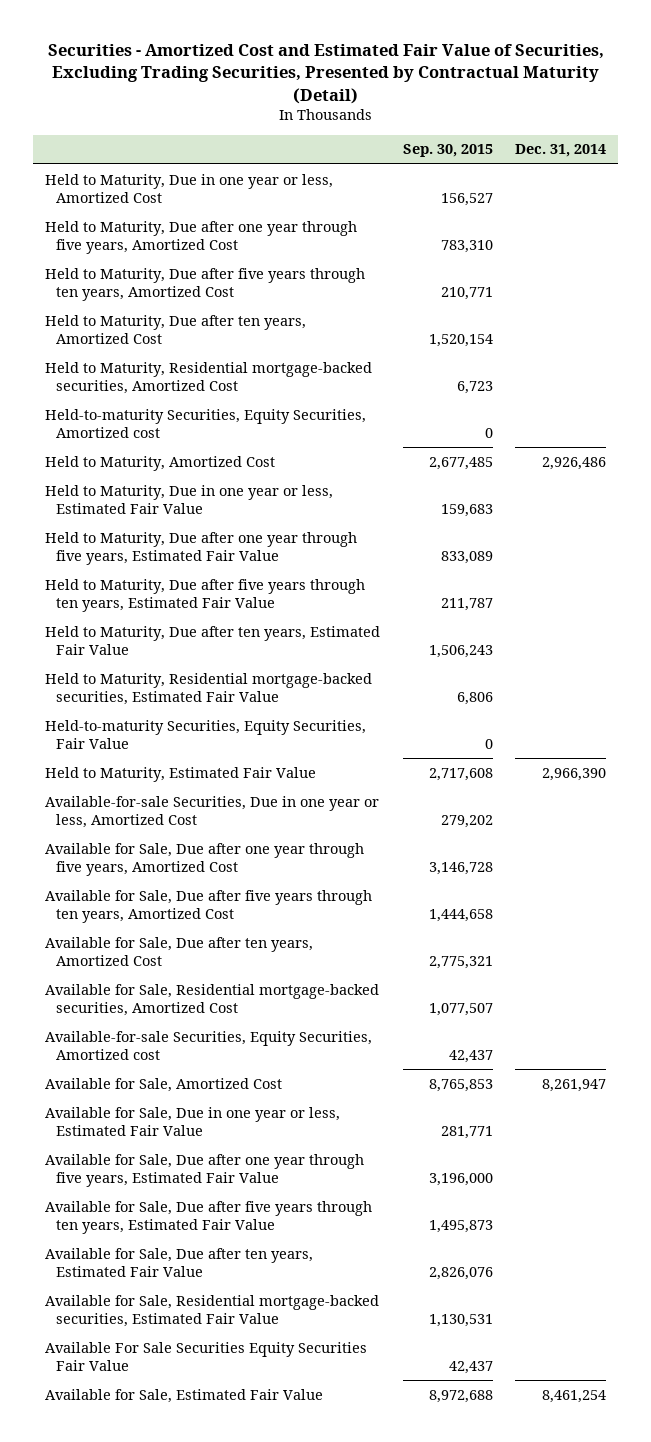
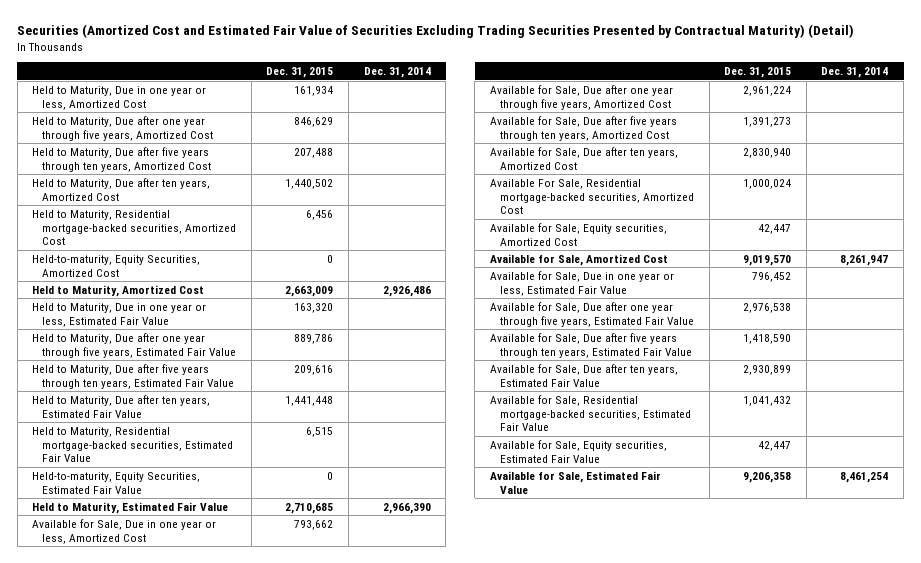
[47,43,604,104] Securities - Amortized Cost and Estimated Fair Value of Securities, Excluding Trading Securities, Presented by Contractual Maturity (Detail) -> [17,24,855,39] Securities (Amortized Cost and Estimated Fair Value of Securities Excluding Trading Securities Presented by Contractual Maturity) (Detail)
[402,144,493,158] Sep. 30, 2015 -> none
none -> [266,67,334,79] Dec. 31, 2015
[44,408,366,438] Held-to-maturity Securities, Equity Securities, Amortized cost -> [32,254,201,277] Held-to-maturity, Equity Securities, Amortized Cost
[44,719,366,749] Held-to-maturity Securities, Equity Securities, Fair Value -> [32,471,201,494] Held-to-maturity, Equity Securities, Estimated Fair Value
[44,795,379,828] Available-for-sale Securities, Due in one year or less, Amortized Cost -> [32,518,217,544] Available for Sale, Due in one year or less, Amortized Cost
[44,983,379,1016] Available for Sale, Residential mortgage-backed securities, Amortized Cost -> [489,178,694,215] Available For Sale, Residential mortgage-backed securities, Amortized Cost
[44,1030,372,1060] Available-for-sale Securities, Equity Securities, Amortized cost -> [489,222,667,246] Available for Sale, Equity securities, Amortized Cost
[44,1341,367,1371] Available For Sale Securities Equity Securities Fair Value -> [489,439,667,463] Available for Sale, Equity securities, Estimated Fair Value

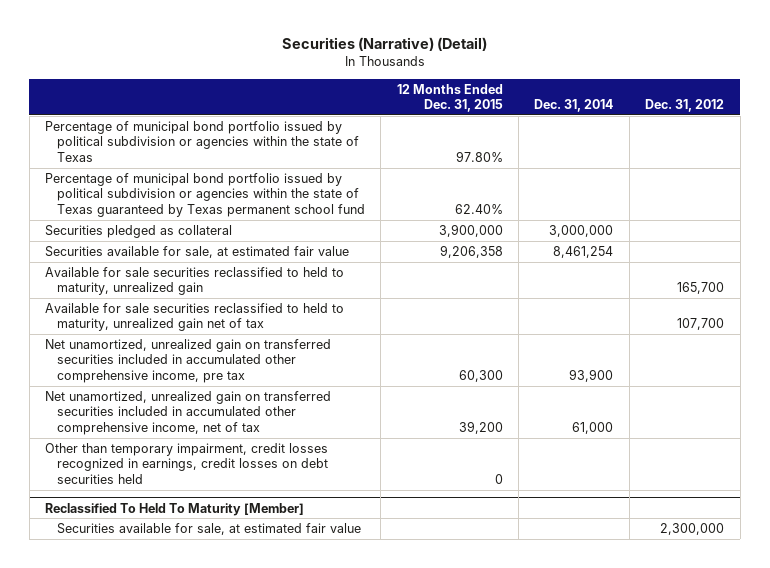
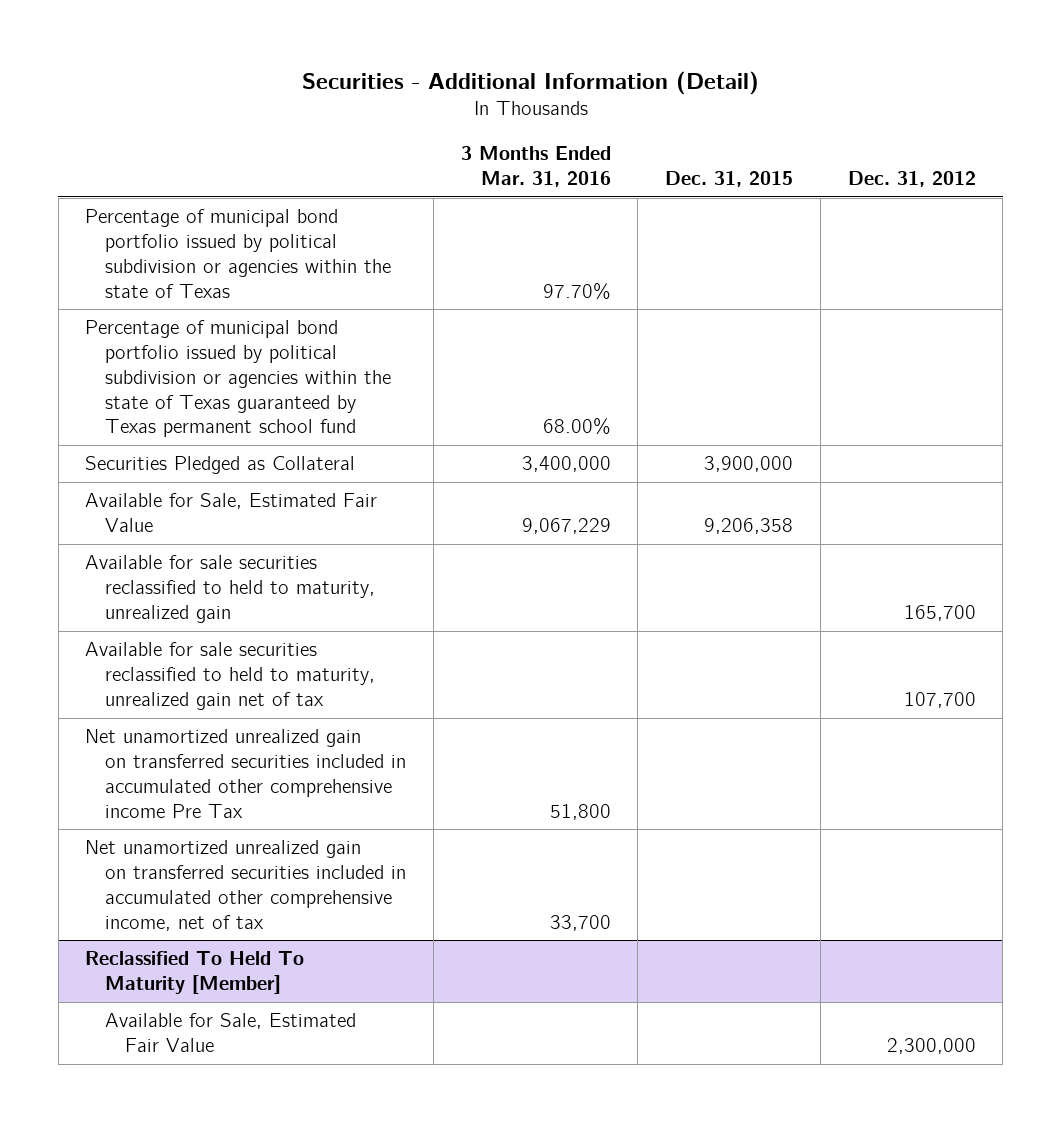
[281,37,487,52] Securities (Narrative) (Detail) -> [301,70,759,95] Securities - Additional Information (Detail)
[396,83,503,113] 12 Months Ended Dec. 31, 2015 -> none
[534,99,614,113] Dec. 31, 2014 -> none
none -> [460,146,611,188] 3 Months Ended Mar. 31, 2016
none -> [665,171,794,188] Dec. 31, 2015
[45,224,233,238] Securities pledged as collateral -> [85,456,356,475] Securities Pledged as Collateral
[45,245,350,258] Securities available for sale, at estimated fair value -> [85,493,378,533] Available for Sale, Estimated Fair Value
[45,442,329,485] Other than temporary impairment, credit losses recognized in earnings, credit losses on debt securities held -> none
[45,338,332,384] Net unamortized, unrealized gain on transferred securities included in accumulated other comprehensive income, pre tax -> [85,729,407,818] Net unamortized unrealized gain on transferred securities included in accumulated other comprehensive income Pre Tax
[45,390,332,436] Net unamortized, unrealized gain on transferred securities included in accumulated other comprehensive income, net of tax -> [85,840,407,931] Net unamortized unrealized gain on transferred securities included in accumulated other comprehensive income, net of tax
[56,522,361,535] Securities available for sale, at estimated fair value -> [105,1013,357,1053] Available for Sale, Estimated Fair Value

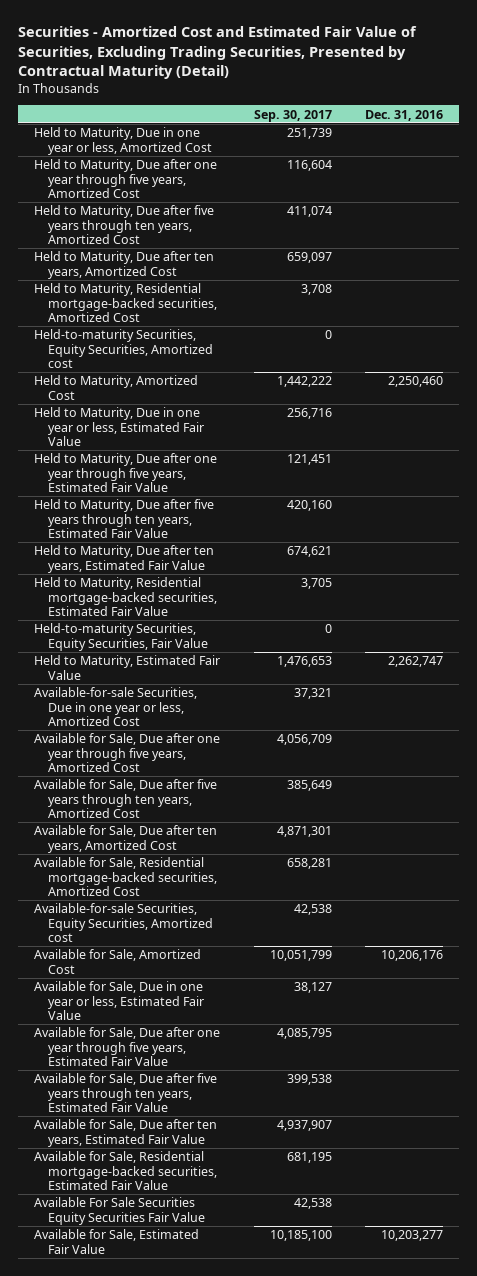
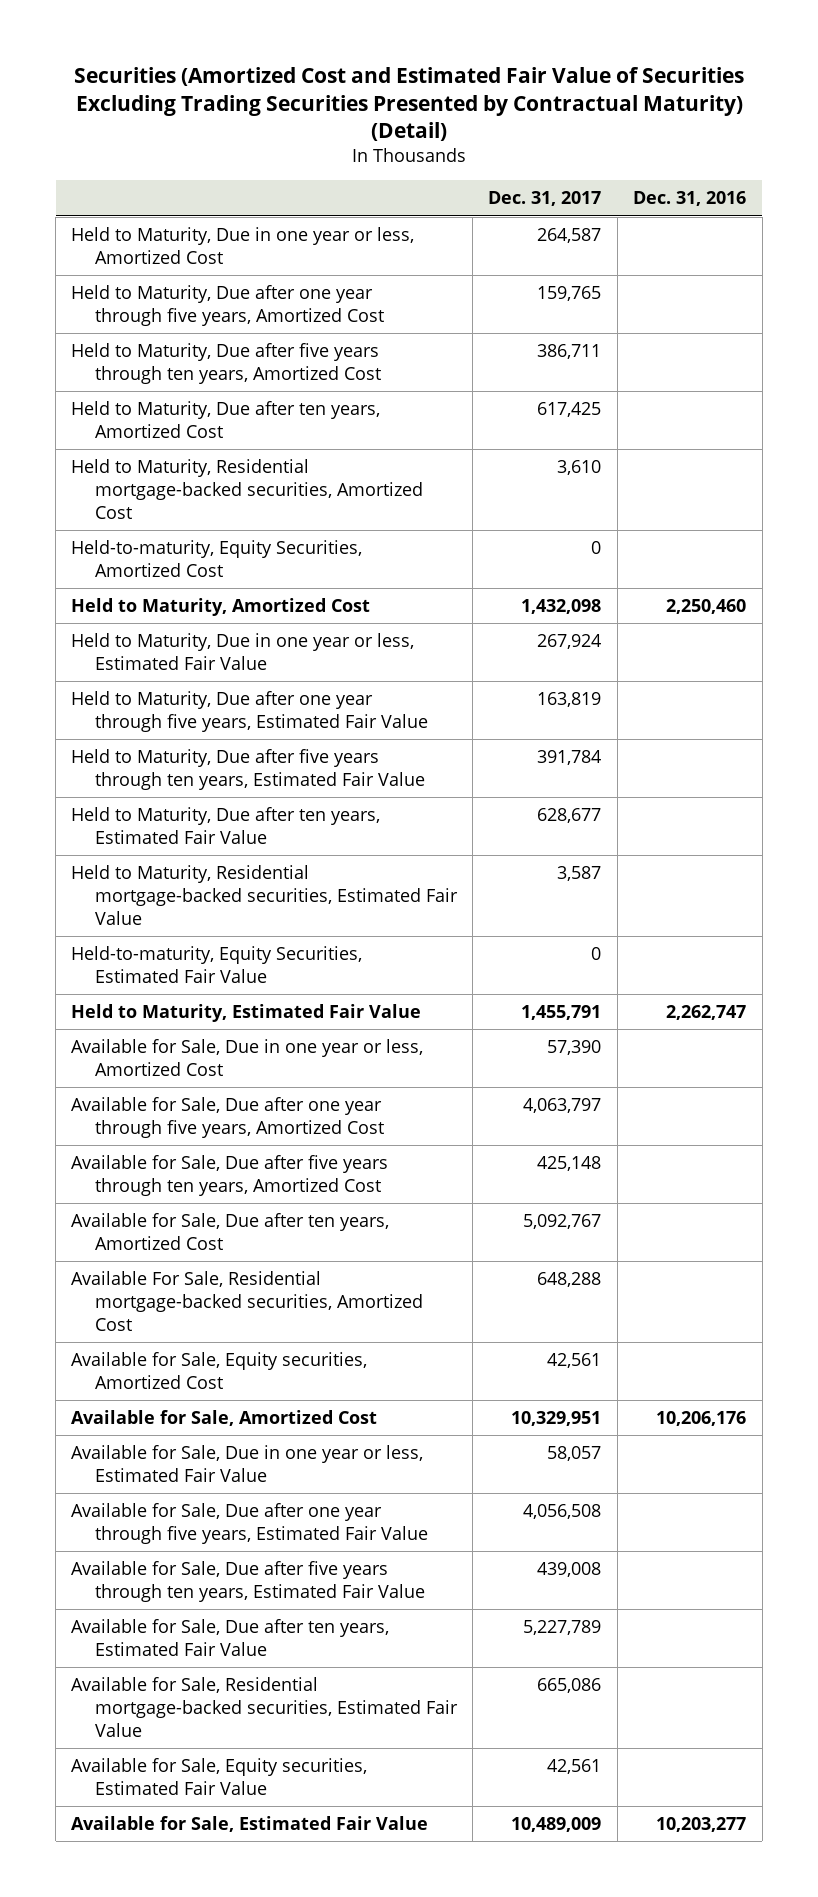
[17,26,417,80] Securities - Amortized Cost and Estimated Fair Value of Securities, Excluding Trading Securities, Presented by Contractual Maturity (Detail) -> [73,67,744,142] Securities (Amortized Cost and Estimated Fair Value of Securities Excluding Trading Securities Presented by Contractual Maturity) (Detail)
[253,109,332,122] Sep. 30, 2017 -> none
none -> [488,191,602,207] Dec. 31, 2017
[34,329,213,369] Held-to-maturity Securities, Equity Securities, Amortized cost -> [71,540,363,577] Held-to-maturity, Equity Securities, Amortized Cost
[34,623,208,651] Held-to-maturity Securities, Equity Securities, Fair Value -> [71,946,363,983] Held-to-maturity, Equity Securities, Estimated Fair Value
[34,687,198,727] Available-for-sale Securities, Due in one year or less, Amortized Cost -> [71,1039,424,1076] Available for Sale, Due in one year or less, Amortized Cost
[34,857,217,897] Available for Sale, Residential mortgage-backed securities, Amortized Cost -> [71,1271,423,1331] Available For Sale, Residential mortgage-backed securities, Amortized Cost
[34,903,213,943] Available-for-sale Securities, Equity Securities, Amortized cost -> [71,1352,368,1389] Available for Sale, Equity securities, Amortized Cost
[34,1197,205,1225] Available For Sale Securities Equity Securities Fair Value -> [71,1758,368,1795] Available for Sale, Equity securities, Estimated Fair Value

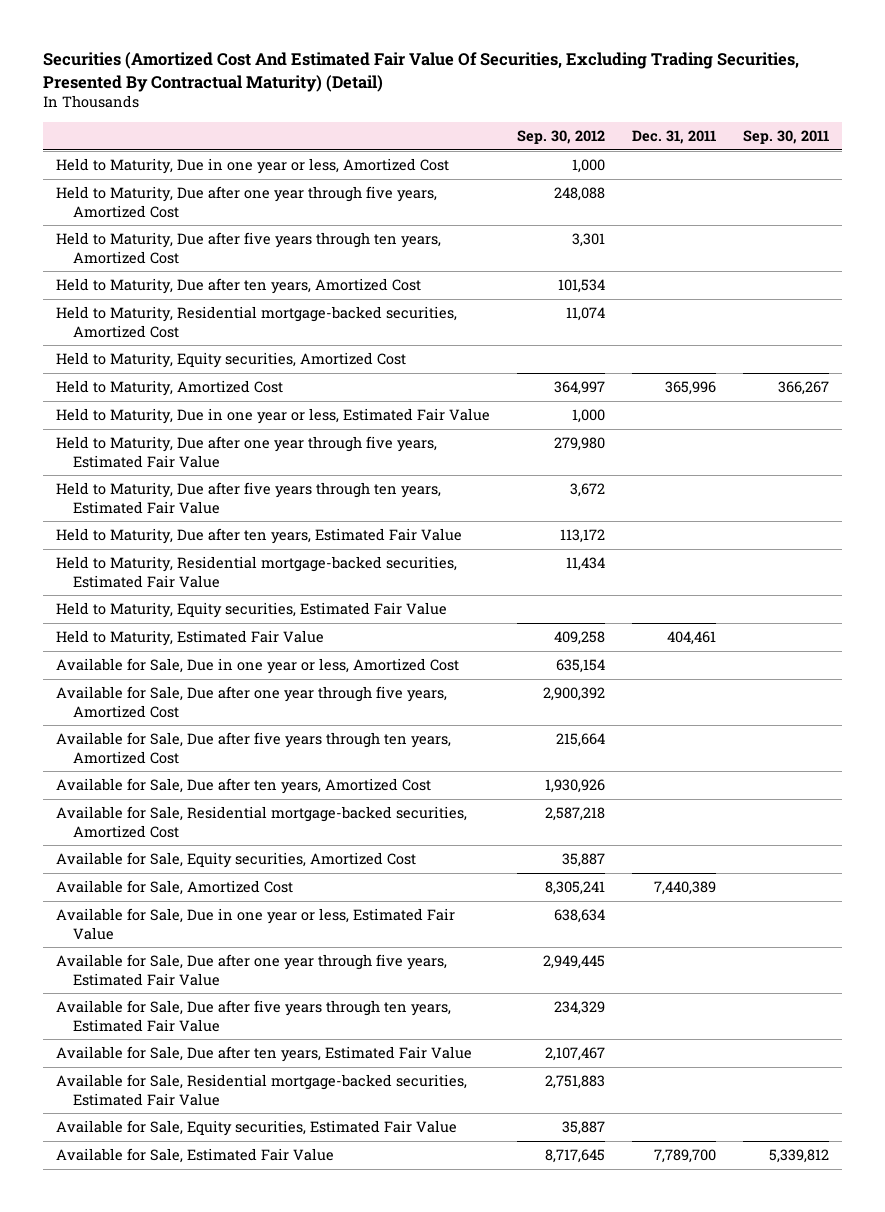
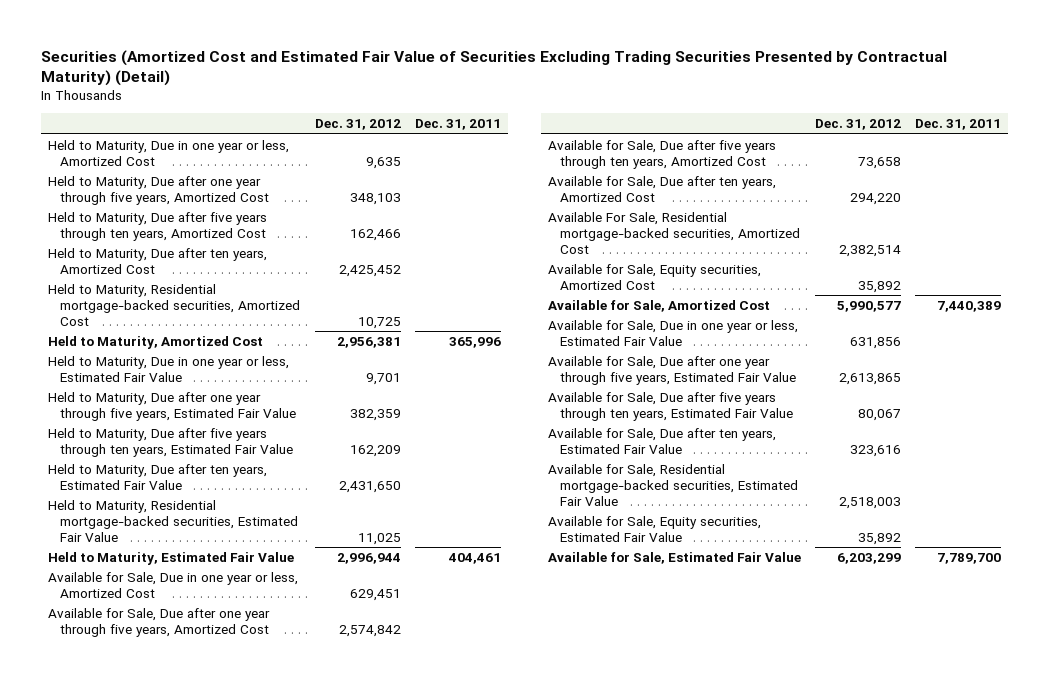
[42,52,799,92] Securities (Amortized Cost And Estimated Fair Value Of Securities, Excluding Trading Securities, Presented By Contractual Maturity) (Detail) -> [40,49,947,87] Securities (Amortized Cost and Estimated Fair Value of Securities Excluding Trading Securities Presented by Contractual Maturity) (Detail)
[517,129,606,144] Sep. 30, 2012 -> none
[742,129,829,144] Sep. 30, 2011 -> none
none -> [314,119,401,131] Dec. 31, 2012
[56,352,407,369] Held to Maturity, Equity securities, Amortized Cost -> none
[56,602,448,619] Held to Maturity, Equity securities, Estimated Fair Value -> none
[56,806,468,838] Available for Sale, Residential mortgage-backed securities, Amortized Cost -> [548,211,800,254] Available For Sale, Residential mortgage-backed securities, Amortized Cost

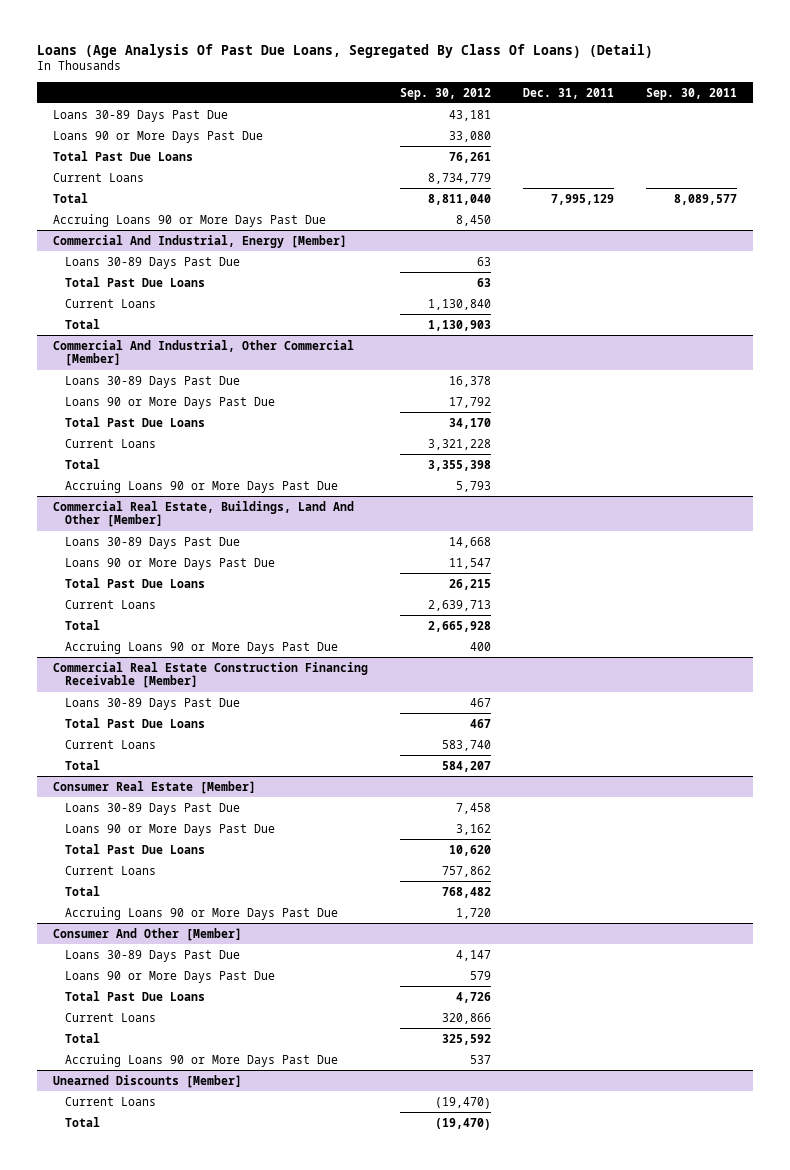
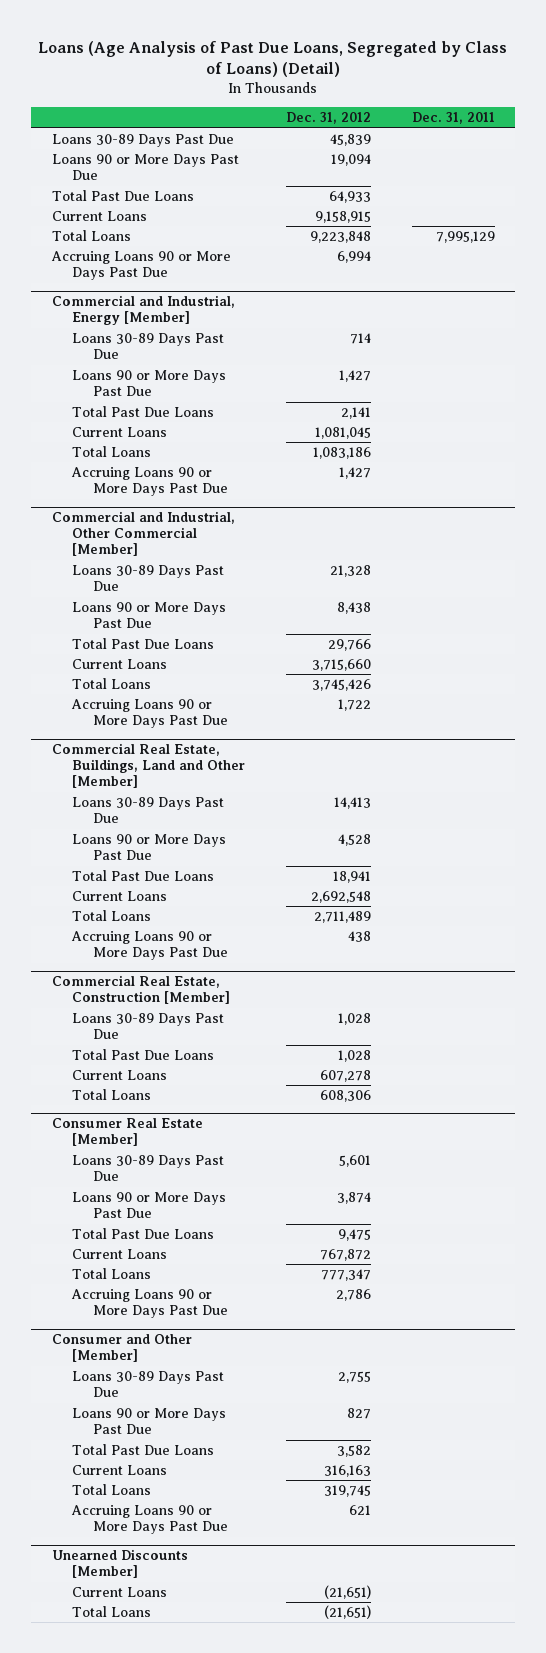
[37,43,654,58] Loans (Age Analysis Of Past Due Loans, Segregated By Class Of Loans) (Detail) -> [38,40,508,78] Loans (Age Analysis of Past Due Loans, Segregated by Class of Loans) (Detail)
[399,87,491,100] Sep. 30, 2012 -> none
[645,87,737,100] Sep. 30, 2011 -> none
none -> [285,112,371,125] Dec. 31, 2012
[53,192,89,203] Total -> [51,230,131,242] Total Loans
[53,234,348,248] Commercial And Industrial, Energy [Member] -> [51,295,235,326] Commercial and Industrial, Energy [Member]
none -> [72,370,227,397] Loans 90 or More Days Past Due
[64,318,100,329] Total -> [72,446,152,458] Total Loans
none -> [71,467,228,497] Accruing Loans 90 or More Days Past Due
[53,339,355,367] Commercial And Industrial, Other Commercial [Member] -> [51,511,235,557] Commercial and Industrial, Other Commercial [Member]
[64,458,100,469] Total -> [72,678,152,690] Total Loans
[53,500,355,528] Commercial Real Estate, Buildings, Land And Other [Member] -> [51,743,246,789] Commercial Real Estate, Buildings, Land and Other [Member]
[64,619,100,630] Total -> [72,910,152,922] Total Loans
[53,661,369,689] Commercial Real Estate Construction Financing Receivable [Member] -> [51,975,231,1005] Commercial Real Estate, Construction [Member]
[64,759,100,770] Total -> [72,1089,152,1101] Total Loans
[64,885,100,896] Total -> [72,1268,152,1280] Total Loans
[53,927,243,941] Consumer And Other [Member] -> [51,1334,192,1363] Consumer and Other [Member]
[64,1032,100,1043] Total -> [72,1484,152,1496] Total Loans
[64,1116,100,1127] Total -> [72,1606,152,1618] Total Loans

